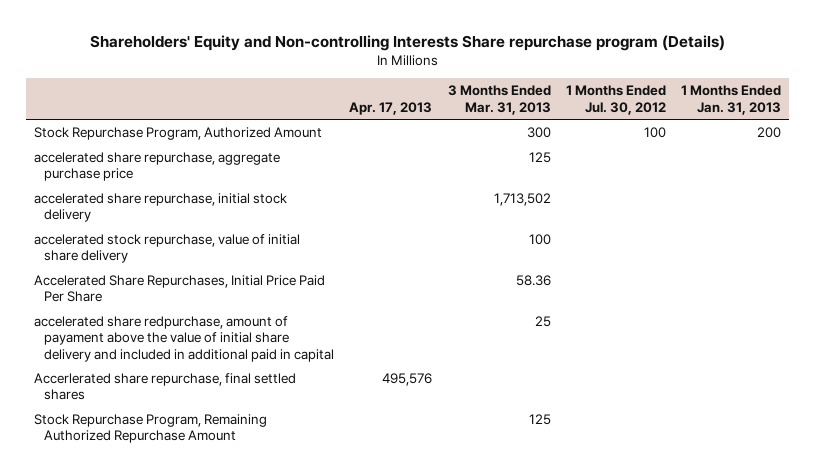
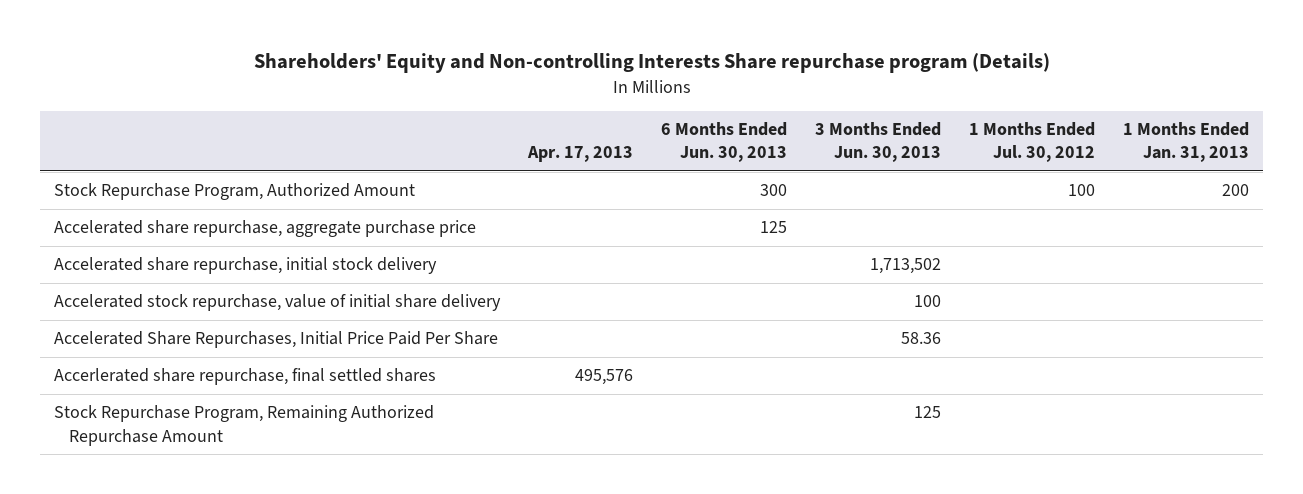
[447,85,551,115] 3 Months Ended Mar. 31, 2013 -> none
none -> [661,122,788,163] 6 Months Ended Jun. 30, 2013
none -> [815,122,942,163] 3 Months Ended Jun. 30, 2013
[34,152,281,182] accelerated share repurchase, aggregate purchase price -> [54,220,477,238] Accelerated share repurchase, aggregate purchase price
[34,193,288,223] accelerated share repurchase, initial stock delivery -> [54,257,438,275] Accelerated share repurchase, initial stock delivery
[34,234,301,264] accelerated stock repurchase, value of initial share delivery -> [54,294,502,312] Accelerated stock repurchase, value of initial share delivery
[34,316,334,362] accelerated share redpurchase, amount of payament above the value of initial share delivery and included in additional paid in capital -> none

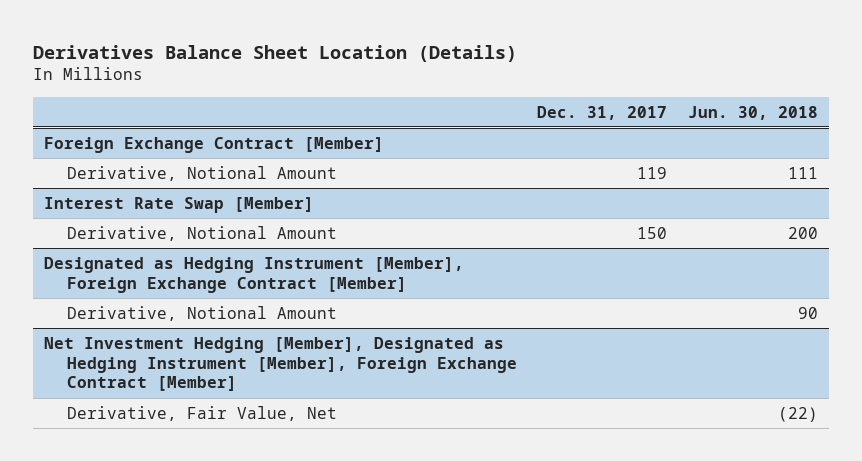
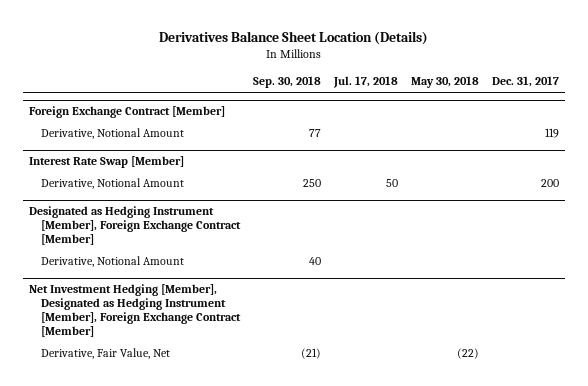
[688,105,819,120] Jun. 30, 2018 -> none
none -> [252,76,321,89] Sep. 30, 2018
none -> [332,76,398,89] Jul. 17, 2018
none -> [410,76,479,89] May 30, 2018
[637,226,668,239] 150 -> [540,178,559,187] 200

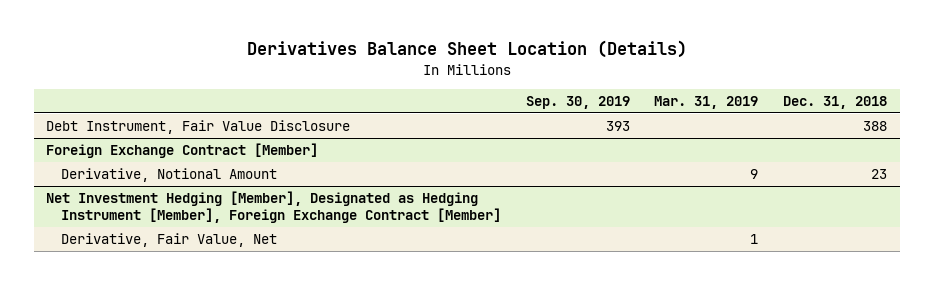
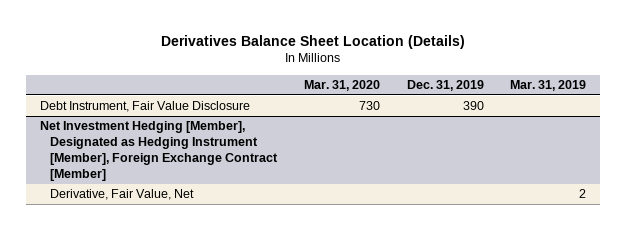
[525,95,630,109] Sep. 30, 2019 -> none
[783,95,888,109] Dec. 31, 2018 -> none
none -> [303,80,380,92] Mar. 31, 2020
none -> [406,80,484,92] Dec. 31, 2019
[45,143,318,159] Foreign Exchange Contract [Member] -> none
[60,168,277,183] Derivative, Notional Amount -> none
[750,234,759,245] 1 -> [579,189,587,199] 2

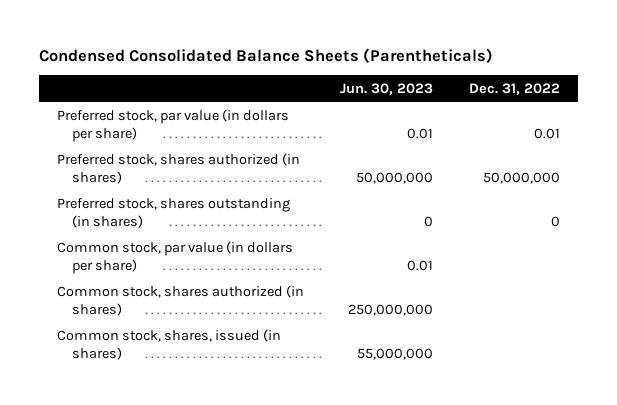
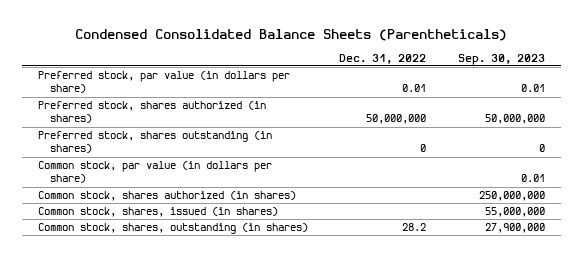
[339,82,433,95] Jun. 30, 2023 -> none
none -> [457,53,545,65] Sep. 30, 2023
none -> [37,223,308,235] Common stock, shares, outstanding (in shares)

